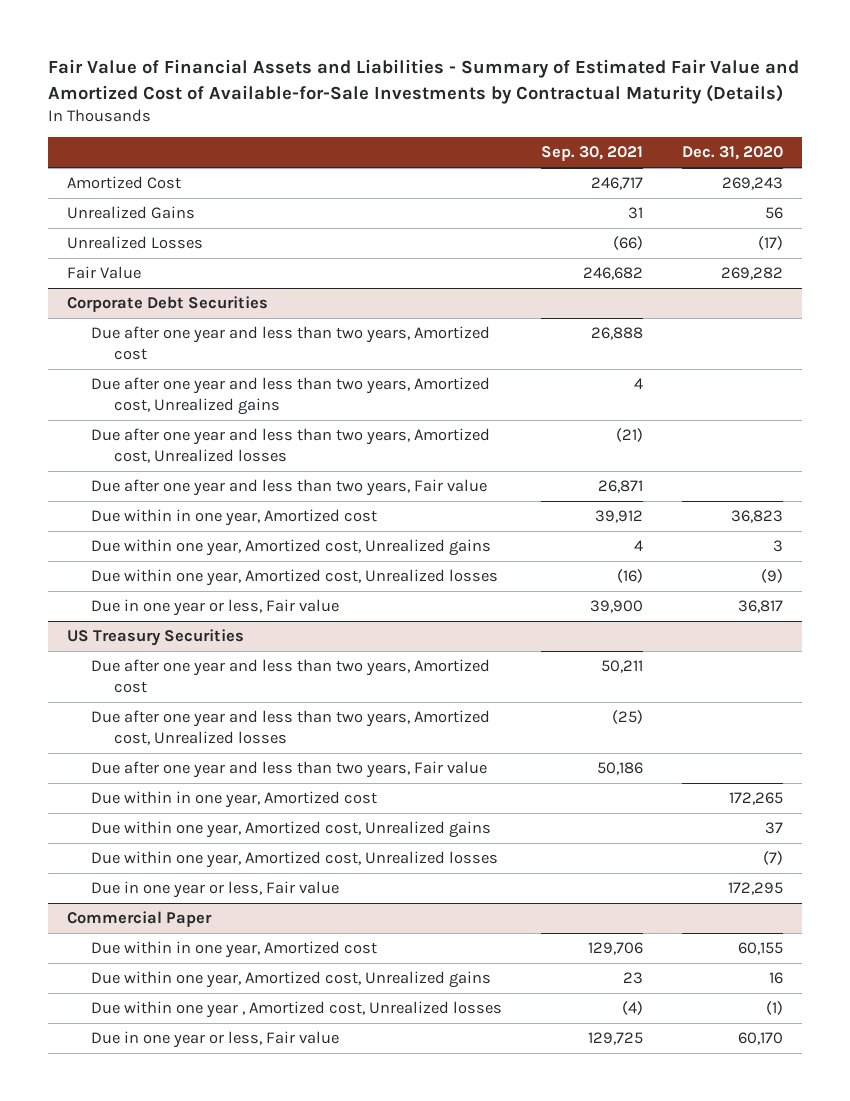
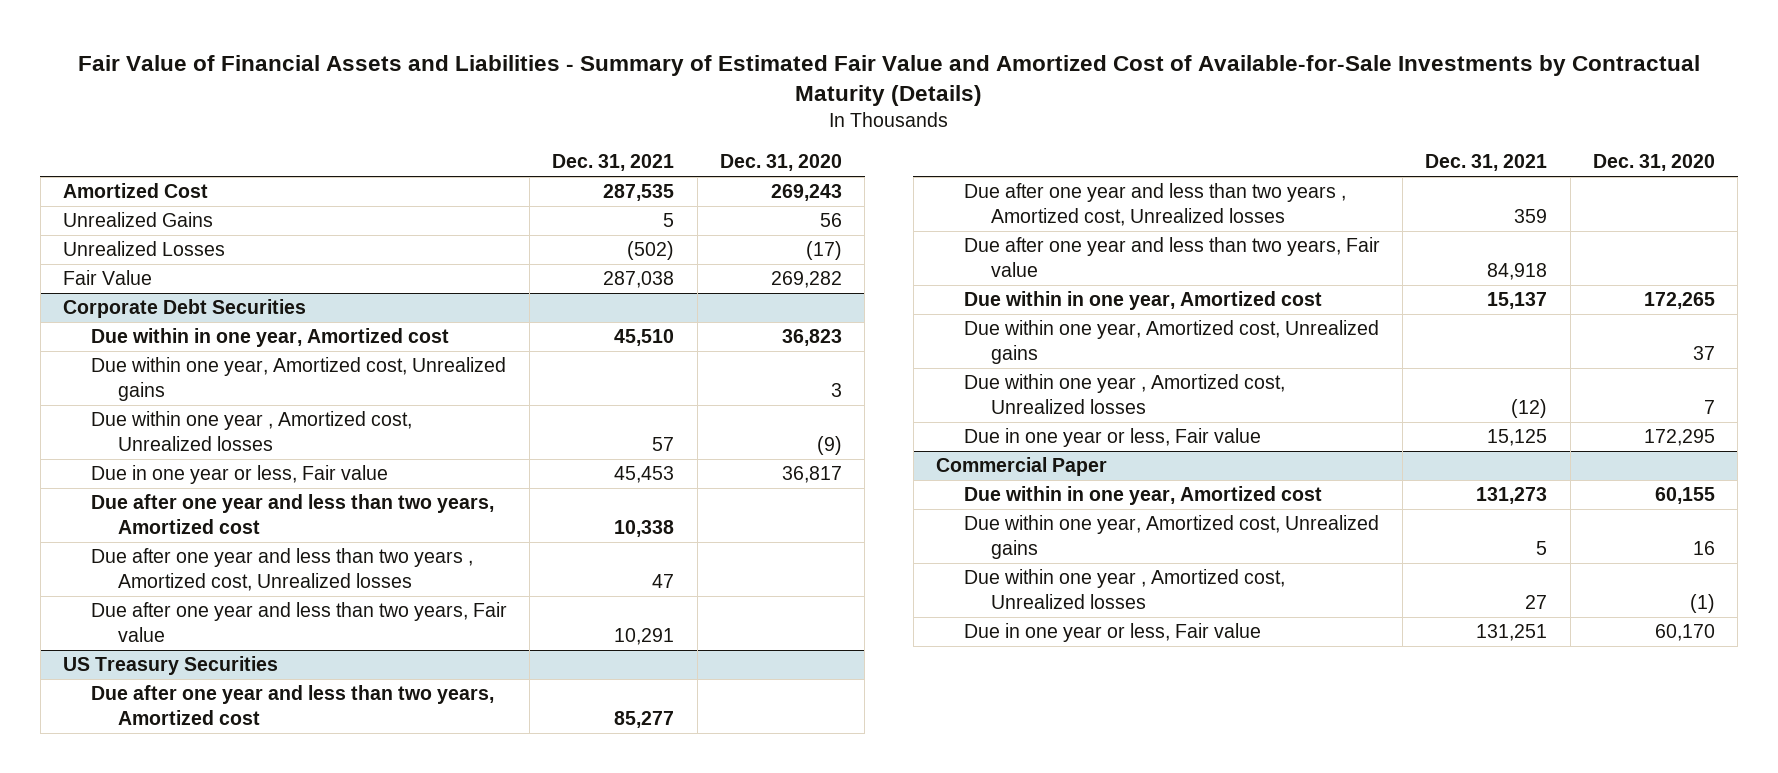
[540,146,643,162] Sep. 30, 2021 -> none
none -> [552,154,675,172] Dec. 31, 2021
[90,377,490,416] Due after one year and less than two years, Amortized cost, Unrealized gains -> none
[90,428,490,464] Due after one year and less than two years, Amortized cost, Unrealized losses -> none
[90,569,498,587] Due within one year, Amortized cost, Unrealized losses -> [90,411,412,451] Due within one year , Amortized cost, Unrealized losses
[90,326,490,361] Due after one year and less than two years, Amortized cost -> [90,494,494,534] Due after one year and less than two years, Amortized cost
none -> [90,548,473,591] Due after one year and less than two years , Amortized cost, Unrealized losses
[90,479,487,497] Due after one year and less than two years, Fair value -> [90,602,507,642] Due after one year and less than two years, Fair value
[90,710,490,746] Due after one year and less than two years, Amortized cost, Unrealized losses -> [963,183,1346,226] Due after one year and less than two years , Amortized cost, Unrealized losses
[90,851,498,869] Due within one year, Amortized cost, Unrealized losses -> [963,374,1285,414] Due within one year , Amortized cost, Unrealized losses
[762,851,783,866] (7) -> [1703,399,1715,414] 7

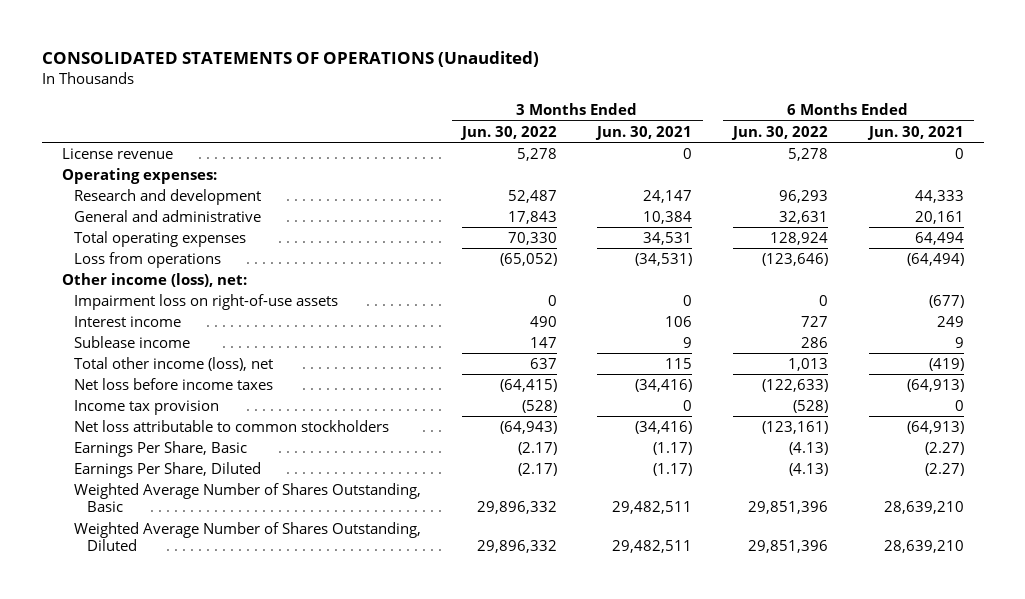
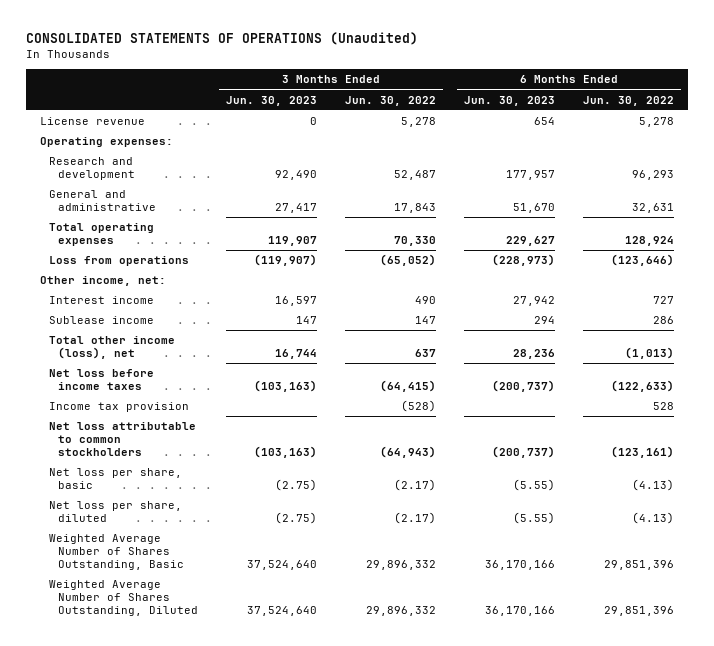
[595,125,693,140] Jun. 30, 2021 -> none
[866,125,964,140] Jun. 30, 2021 -> none
none -> [225,95,317,106] Jun. 30, 2023
none -> [463,95,555,106] Jun. 30, 2023
[74,293,339,310] Impairment loss on right-of-use assets -> none
[61,272,247,287] Other income (loss), net: -> [40,276,167,287] Other income, net:
[787,357,828,371] 1,013 -> [624,347,674,360] (1,013)
[792,399,828,413] (528) -> [652,402,674,411] 528
[74,440,248,457] Earnings Per Share, Basic -> [48,468,182,490] Net loss per share, basic
[74,461,262,478] Earnings Per Share, Diluted -> [48,501,182,523] Net loss per share, diluted

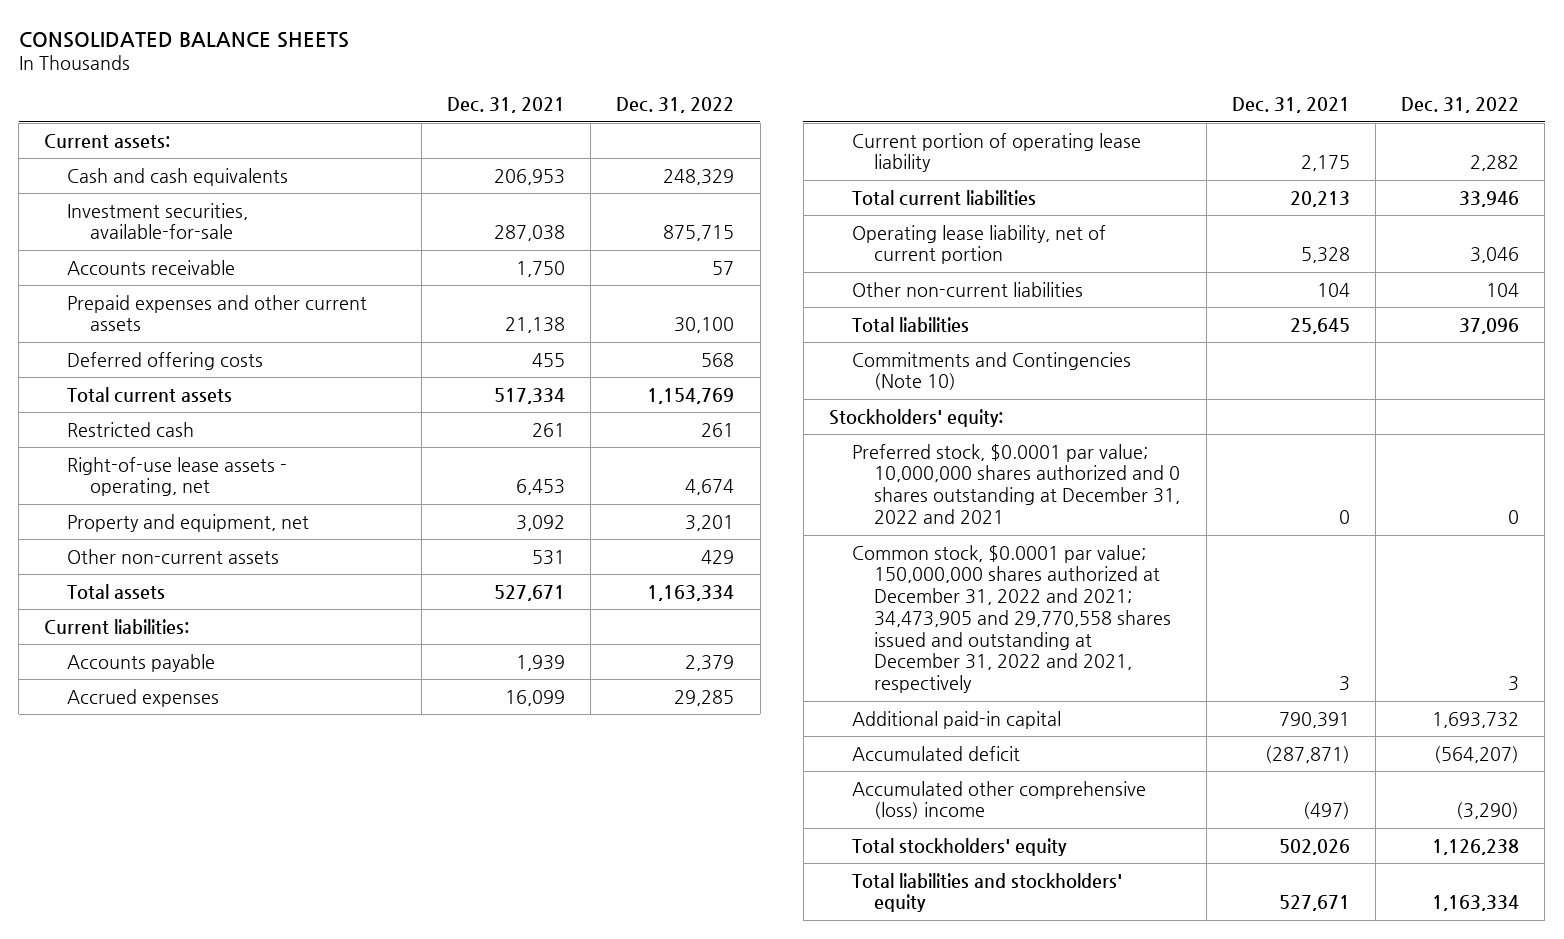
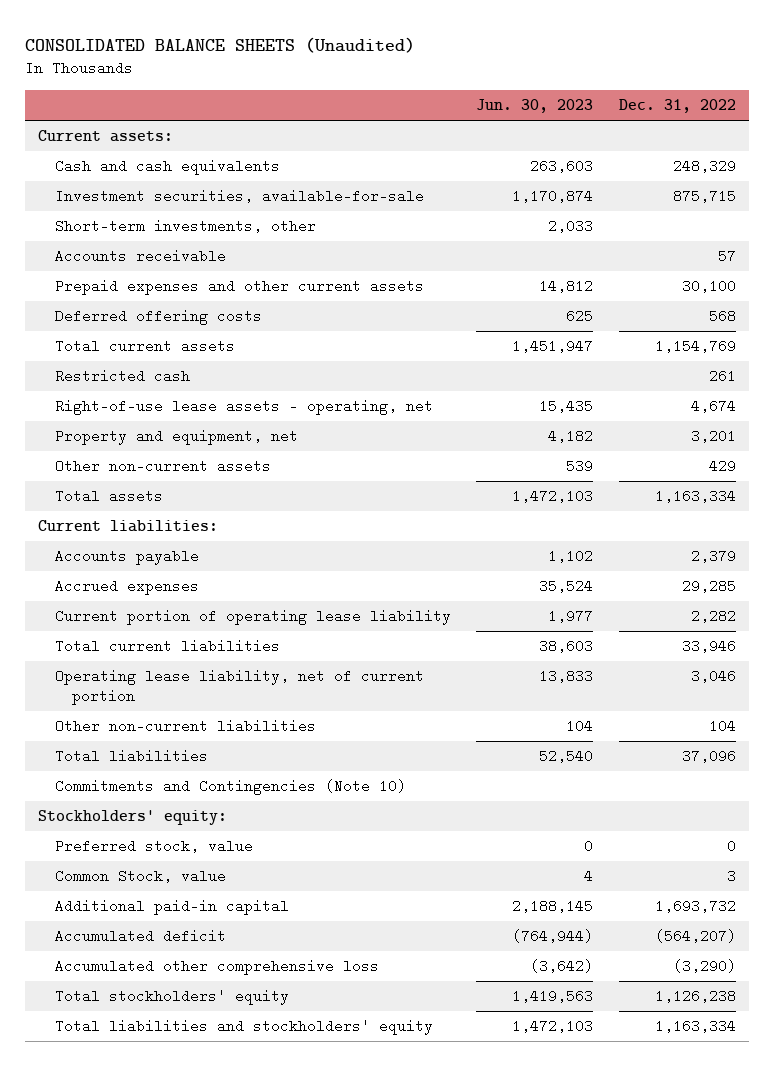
[18,31,349,48] CONSOLIDATED BALANCE SHEETS -> [25,36,416,53] CONSOLIDATED BALANCE SHEETS (Unaudited)
[446,97,565,114] Dec. 31, 2021 -> none
none -> [476,99,594,114] Jun. 30, 2023
none -> [54,219,316,234] Short-term investments, other
[851,443,1181,524] Preferred stock, $0.0001 par value; 10,000,000 shares authorized and 0 shares outstanding at December 31, 2022 and 2021 -> [54,839,253,854] Preferred stock, value
[851,544,1172,694] Common stock, $0.0001 par value; 150,000,000 shares authorized at December 31, 2022 and 2021; 34,473,905 and 29,770,558 shares issued and outstanding at December 31, 2022 and 2021, respectively -> [54,869,226,884] Common Stock, value
[851,780,1146,820] Accumulated other comprehensive (loss) income -> [54,959,379,976] Accumulated other comprehensive loss

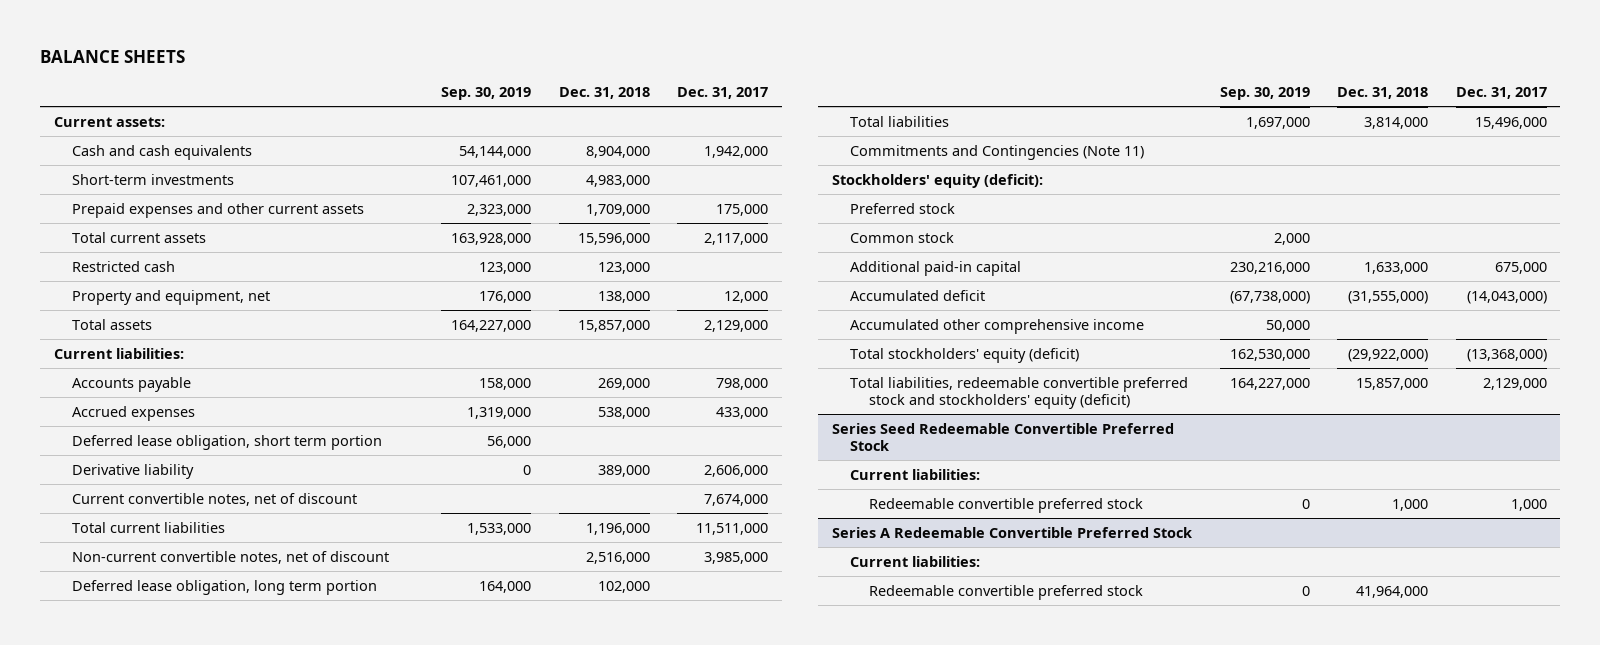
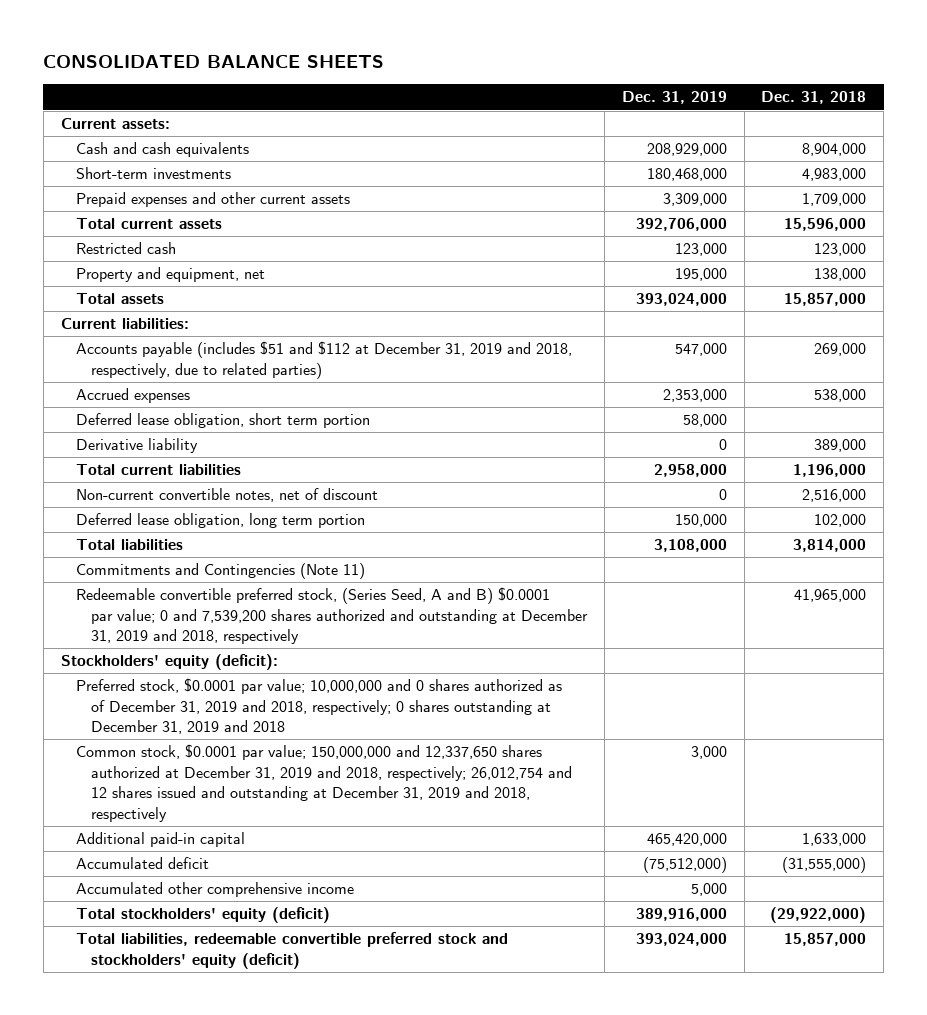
[40,49,186,63] BALANCE SHEETS -> [43,55,385,69] CONSOLIDATED BALANCE SHEETS
[441,86,532,100] Sep. 30, 2019 -> none
[677,86,769,99] Dec. 31, 2017 -> none
none -> [621,91,727,105] Dec. 31, 2019
[72,376,192,392] Accounts payable -> [75,341,572,379] Accounts payable (includes $51 and $112 at December 31, 2019 and 2018, respectively, due to related parties)
[72,492,358,506] Current convertible notes, net of discount -> none
none -> [75,587,589,645] Redeemable convertible preferred stock, (Series Seed, A and B) $0.0001 par value; 0 and 7,539,200 shares authorized and outstanding at December 31, 2019 and 2018, respectively
[850,202,956,214] Preferred stock -> [75,678,562,735] Preferred stock, $0.0001 par value; 10,000,000 and 0 shares authorized as of December 31, 2019 and 2018, respectively; 0 shares outstanding at December 31, 2019 and 2018
[850,231,955,243] Common stock -> [75,744,573,822] Common stock, $0.0001 par value; 150,000,000 and 12,337,650 shares authorized at December 31, 2019 and 2018, respectively; 26,012,754 and 12 shares issued and outstanding at December 31, 2019 and 2018, respectively
[832,422,1175,452] Series Seed Redeemable Convertible Preferred Stock -> none
[850,468,981,480] Current liabilities: -> none
[868,497,1143,513] Redeemable convertible preferred stock -> none
[832,526,1193,538] Series A Redeemable Convertible Preferred Stock -> none
[850,555,981,567] Current liabilities: -> none
[868,584,1143,600] Redeemable convertible preferred stock -> none

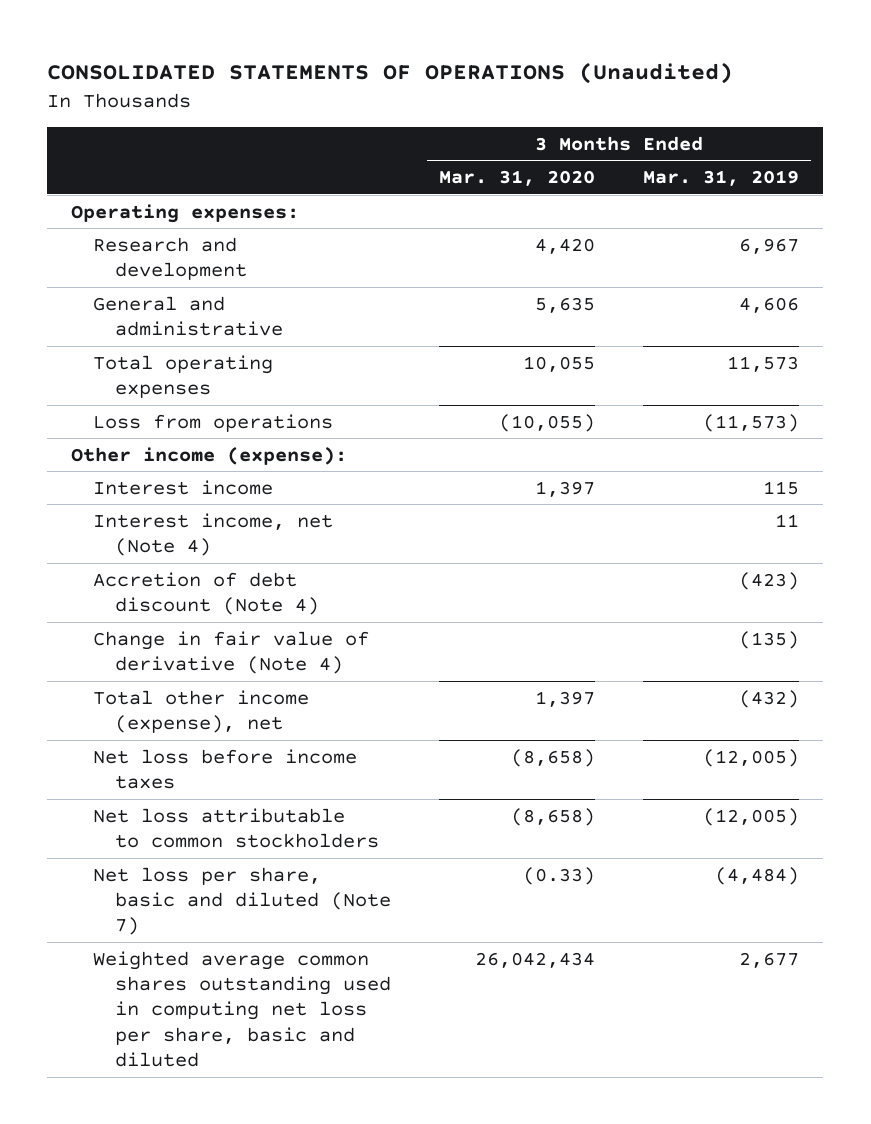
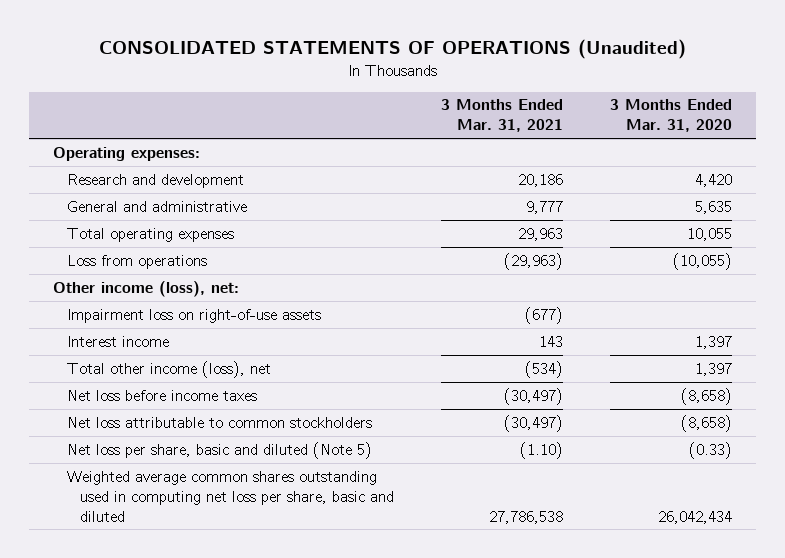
[643,170,800,187] Mar. 31, 2019 -> none
none -> [441,99,564,133] 3 Months Ended Mar. 31, 2021
[71,446,348,465] Other income (expense): -> [52,280,239,297] Other income (loss), net:
none -> [66,308,321,323] Impairment loss on right-of-use assets
[93,512,334,557] Interest income, net (Note 4) -> none
[93,571,320,616] Accretion of debt discount (Note 4) -> none
[93,630,370,675] Change in fair value of derivative (Note 4) -> none
[93,689,310,734] Total other income (expense), net -> [66,360,271,378] Total other income (loss), net
[93,866,392,936] Net loss per share, basic and diluted (Note 7) -> [66,441,372,459] Net loss per share, basic and diluted (Note 5)

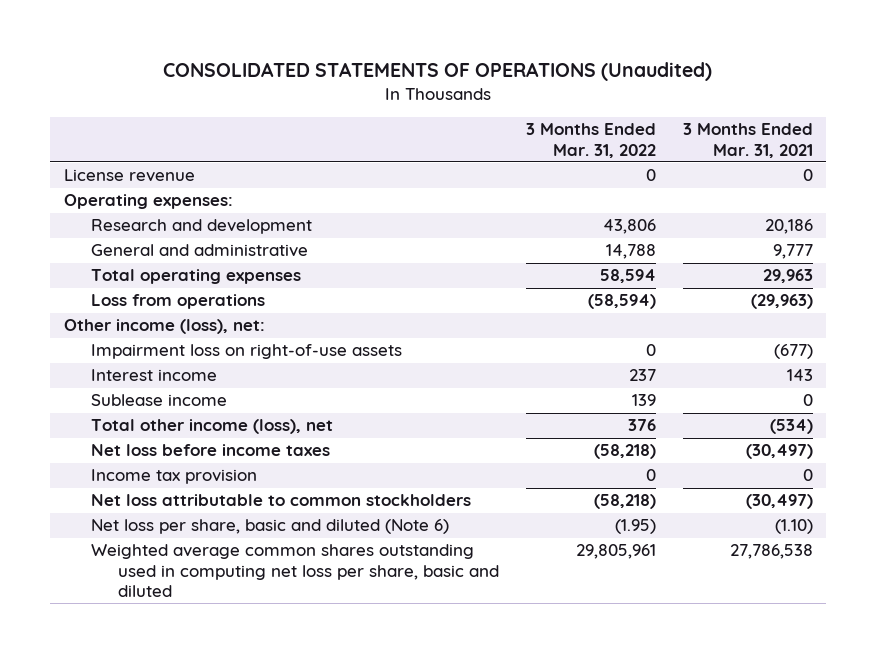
[610,99,733,133] 3 Months Ended Mar. 31, 2020 -> none
none -> [525,123,656,158] 3 Months Ended Mar. 31, 2022
none -> [63,169,195,183] License revenue
none -> [91,394,228,407] Sublease income
none -> [91,469,258,485] Income tax provision
[66,441,372,459] Net loss per share, basic and diluted (Note 5) -> [91,519,450,535] Net loss per share, basic and diluted (Note 6)

